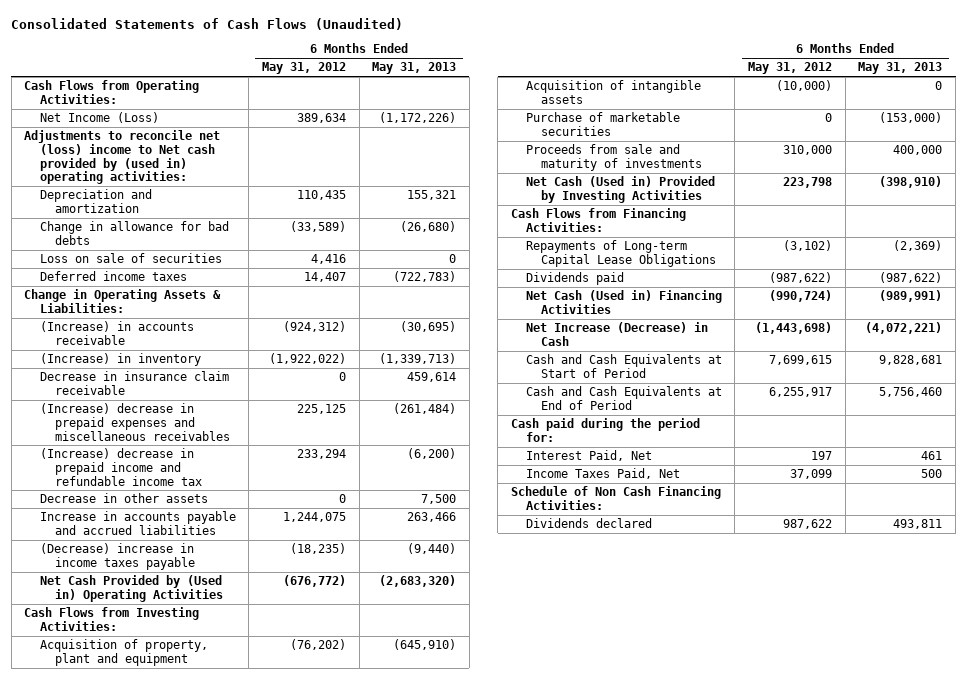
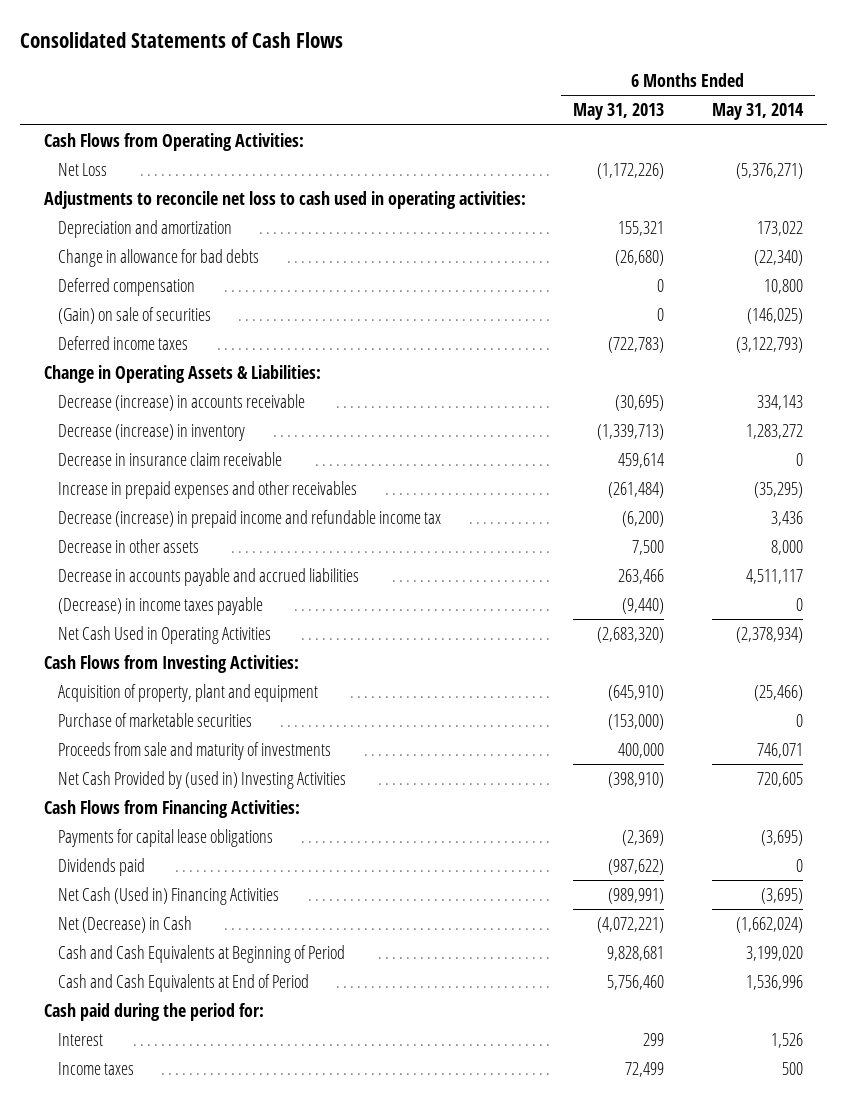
[11,17,404,30] Consolidated Statements of Cash Flows (Unaudited) -> [19,31,343,48] Consolidated Statements of Cash Flows
[261,62,346,75] May 31, 2012 -> none
none -> [711,103,804,121] May 31, 2014
[39,112,159,124] Net Income (Loss) -> [57,163,107,177] Net Loss
[24,130,221,185] Adjustments to reconcile net (loss) income to Net cash provided by (used in) operating activities: -> [43,191,526,210] Adjustments to reconcile net loss to cash used in operating activities:
none -> [57,278,195,297] Deferred compensation
[39,253,222,264] Loss on sale of securities -> [57,307,211,325] (Gain) on sale of securities
[39,321,194,345] (Increase) in accounts receivable -> [57,394,305,412] Decrease (increase) in accounts receivable
[39,353,201,367] (Increase) in inventory -> [57,424,245,442] Decrease (increase) in inventory
[39,403,230,441] (Increase) decrease in prepaid expenses and miscellaneous receivables -> [57,481,357,500] Increase in prepaid expenses and other receivables
[39,448,202,486] (Increase) decrease in prepaid income and refundable income tax -> [57,510,441,529] Decrease (increase) in prepaid income and refundable income tax
[39,511,236,535] Increase in accounts payable and accrued liabilities -> [57,568,359,587] Decrease in accounts payable and accrued liabilities
[39,543,195,570] (Decrease) increase in income taxes payable -> [57,597,263,616] (Decrease) in income taxes payable
[39,575,223,602] Net Cash Provided by (Used in) Operating Activities -> [57,626,271,645] Net Cash Used in Operating Activities
[525,80,701,104] Acquisition of intangible assets -> none
[525,176,715,203] Net Cash (Used in) Provided by Investing Activities -> [57,771,346,790] Net Cash Provided by (used in) Investing Activities
[525,240,717,267] Repayments of Long-term Capital Lease Obligations -> [57,829,273,848] Payments for capital lease obligations
[525,322,708,346] Net Increase (Decrease) in Cash -> [57,916,192,934] Net (Decrease) in Cash
[525,354,722,378] Cash and Cash Equivalents at Start of Period -> [57,945,345,964] Cash and Cash Equivalents at Beginning of Period
[510,486,721,510] Schedule of Non Cash Financing Activities: -> none
[525,518,652,529] Dividends declared -> none
[525,450,652,462] Interest Paid, Net -> [57,1033,103,1047] Interest
[921,451,943,461] 461 -> [643,1033,665,1047] 299
[525,468,680,480] Income Taxes Paid, Net -> [57,1062,134,1076] Income taxes
[921,469,943,479] 500 -> [625,1062,665,1078] 72,499

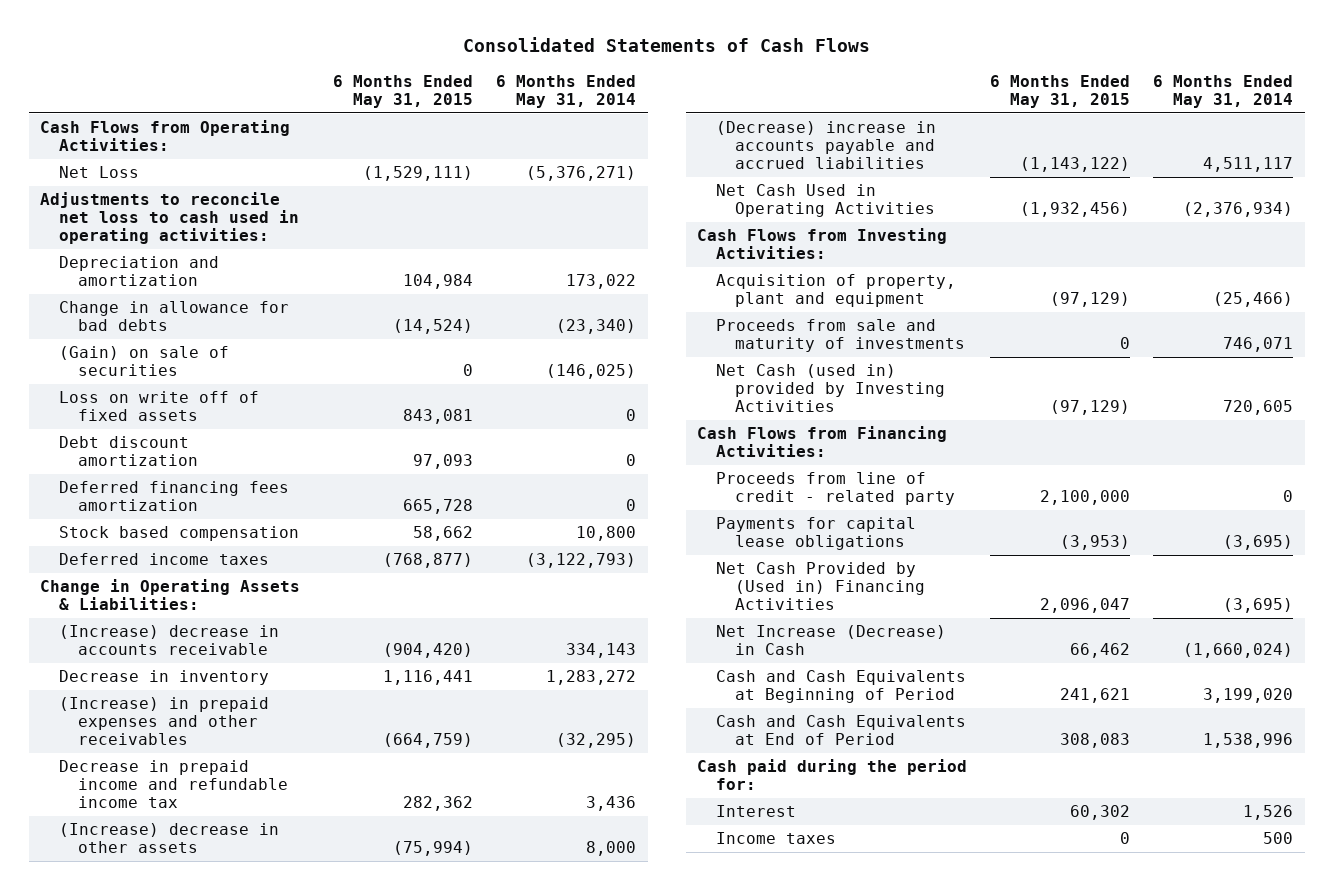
[573,103,665,121] May 31, 2013 -> none
none -> [333,74,474,108] 6 Months Ended May 31, 2015
[57,278,195,297] Deferred compensation -> none
[753,250,803,267] (22,340) -> [556,318,637,334] (23,340)
none -> [59,391,260,421] Loss on write off of fixed assets
none -> [59,436,199,466] Debt discount amortization
none -> [59,481,290,511] Deferred financing fees amortization
none -> [59,526,300,542] Stock based compensation
[57,452,282,467] Decrease in insurance claim receivable -> none
[57,597,263,616] (Decrease) in income taxes payable -> none
[57,394,305,412] Decrease (increase) in accounts receivable -> [59,625,280,655] (Increase) decrease in accounts receivable
[57,424,245,442] Decrease (increase) in inventory -> [59,670,270,686] Decrease in inventory
[57,481,357,500] Increase in prepaid expenses and other receivables -> [59,697,270,745] (Increase) in prepaid expenses and other receivables
[753,482,803,499] (35,295) -> [556,732,637,748] (32,295)
[57,510,441,529] Decrease (increase) in prepaid income and refundable income tax -> [59,760,289,808] Decrease in prepaid income and refundable income tax
[57,539,199,554] Decrease in other assets -> [59,823,280,853] (Increase) decrease in other assets
[57,568,359,587] Decrease in accounts payable and accrued liabilities -> [716,121,937,169] (Decrease) increase in accounts payable and accrued liabilities
[735,627,803,644] (2,378,934) -> [1183,201,1294,217] (2,376,934)
[57,713,252,728] Purchase of marketable securities -> none
[57,771,346,790] Net Cash Provided by (used in) Investing Activities -> [716,364,946,412] Net Cash (used in) provided by Investing Activities
none -> [716,472,956,505] Proceeds from line of credit - related party
[57,858,145,877] Dividends paid -> none
[57,887,279,906] Net Cash (Used in) Financing Activities -> [716,562,926,610] Net Cash Provided by (Used in) Financing Activities
[57,916,192,934] Net (Decrease) in Cash -> [716,625,947,655] Net Increase (Decrease) in Cash
[735,917,803,934] (1,662,024) -> [1183,642,1294,658] (1,660,024)
[745,975,803,991] 1,536,996 -> [1203,732,1294,748] 1,538,996

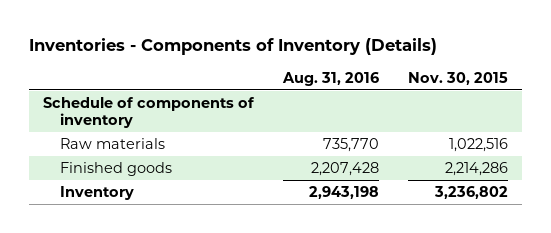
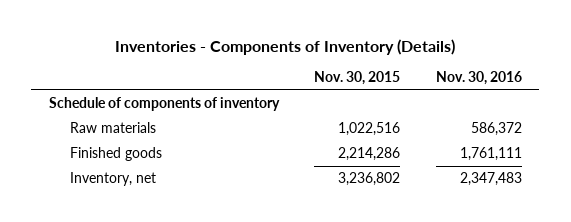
[281,71,379,86] Aug. 31, 2016 -> none
none -> [435,71,522,86] Nov. 30, 2016
[59,185,134,200] Inventory -> [69,172,156,187] Inventory, net

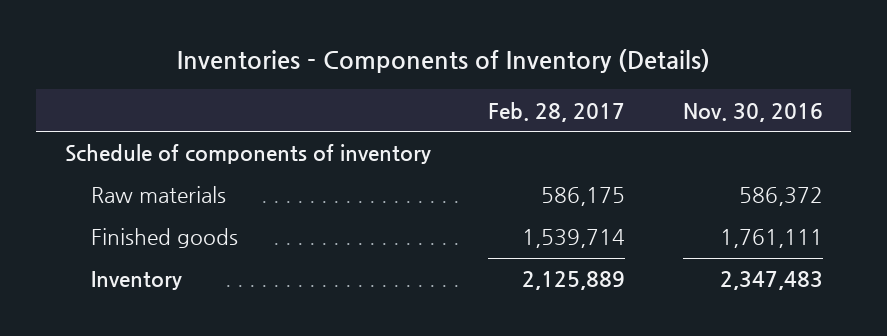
[314,71,401,86] Nov. 30, 2015 -> none
none -> [488,101,626,122] Feb. 28, 2017
[69,172,156,187] Inventory, net -> [90,271,182,291] Inventory

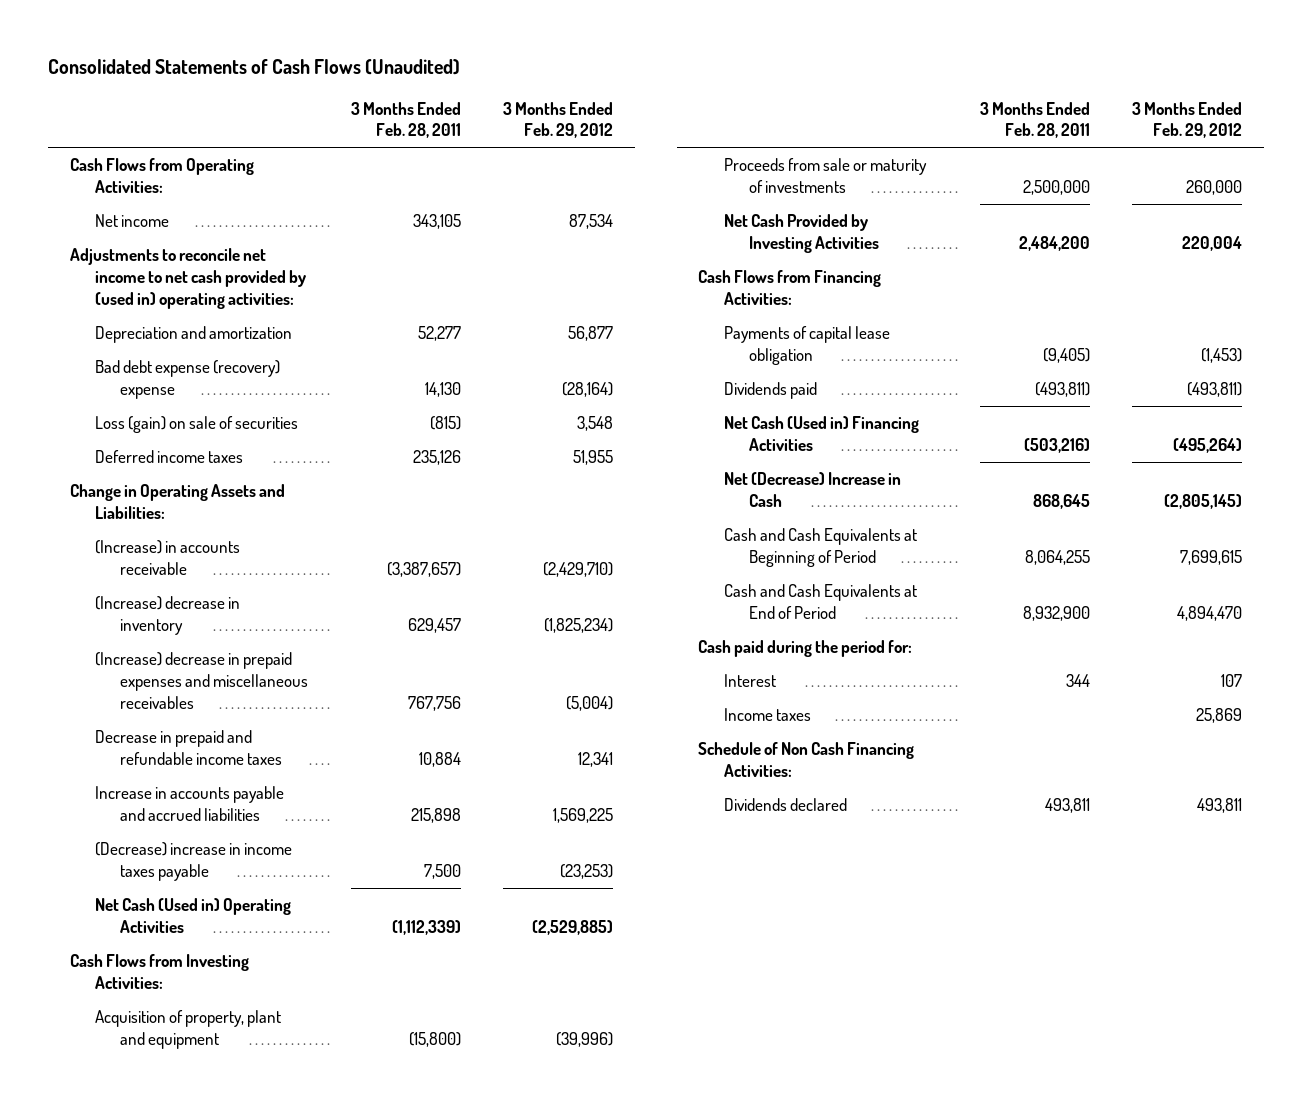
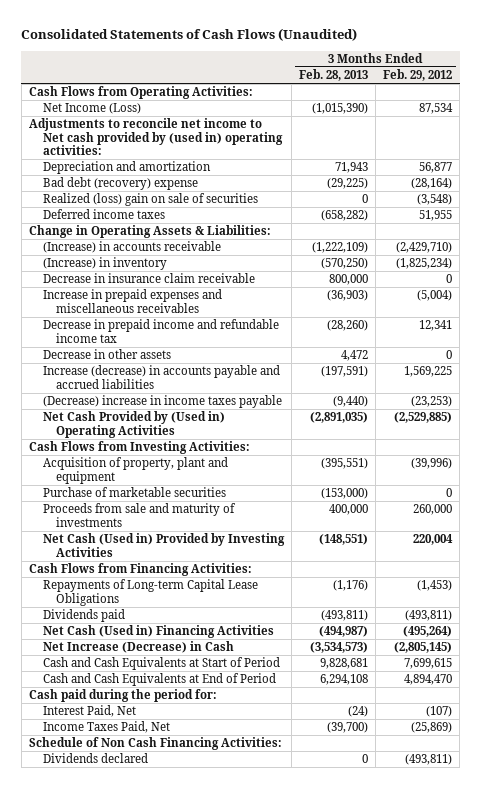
[350,101,461,139] 3 Months Ended Feb. 28, 2011 -> none
none -> [298,69,368,82] Feb. 28, 2013
[94,214,169,228] Net income -> [42,103,141,115] Net Income (Loss)
[69,248,306,309] Adjustments to reconcile net income to net cash provided by (used in) operating activities: -> [28,118,283,155] Adjustments to reconcile net income to Net cash provided by (used in) operating activities:
[94,360,280,400] Bad debt expense (recovery) expense -> [42,177,198,191] Bad debt (recovery) expense
[94,416,298,434] Loss (gain) on sale of securities -> [42,193,258,207] Realized (loss) gain on sale of securities
[577,416,614,432] 3,548 -> [417,194,453,206] (3,548)
[69,484,285,520] Change in Operating Assets and Liabilities: -> [28,225,271,239] Change in Operating Assets & Liabilities:
[94,596,240,636] (Increase) decrease in inventory -> [42,257,167,271] (Increase) in inventory
none -> [42,273,255,284] Decrease in insurance claim receivable
[94,652,309,709] (Increase) decrease in prepaid expenses and miscellaneous receivables -> [42,289,222,313] Increase in prepaid expenses and miscellaneous receivables
[94,730,283,766] Decrease in prepaid and refundable income taxes -> [42,319,279,343] Decrease in prepaid income and refundable income tax
none -> [42,349,171,360] Decrease in other assets
[94,786,284,822] Increase in accounts payable and accrued liabilities -> [42,365,280,389] Increase (decrease) in accounts payable and accrued liabilities
[94,898,291,934] Net Cash (Used in) Operating Activities -> [42,411,225,438] Net Cash Provided by (Used in) Operating Activities
none -> [42,487,226,498] Purchase of marketable securities
[723,158,927,194] Proceeds from sale or maturity of investments -> [42,503,236,527] Proceeds from sale and maturity of investments
[723,214,879,254] Net Cash Provided by Investing Activities -> [42,533,285,557] Net Cash (Used in) Provided by Investing Activities
[723,326,890,366] Payments of capital lease obligation -> [42,579,258,606] Repayments of Long-term Capital Lease Obligations
[723,472,901,508] Net (Decrease) Increase in Cash -> [42,641,234,654] Net Increase (Decrease) in Cash
[723,528,917,568] Cash and Cash Equivalents at Beginning of Period -> [42,657,280,671] Cash and Cash Equivalents at Start of Period
[723,674,776,688] Interest -> [42,705,136,718] Interest Paid, Net
[1221,674,1243,688] 107 -> [426,706,453,718] (107)
[723,708,811,722] Income taxes -> [42,721,170,734] Income Taxes Paid, Net
[1196,708,1243,724] 25,869 -> [411,722,453,734] (25,869)
[1197,798,1243,814] 493,811 -> [405,754,453,766] (493,811)

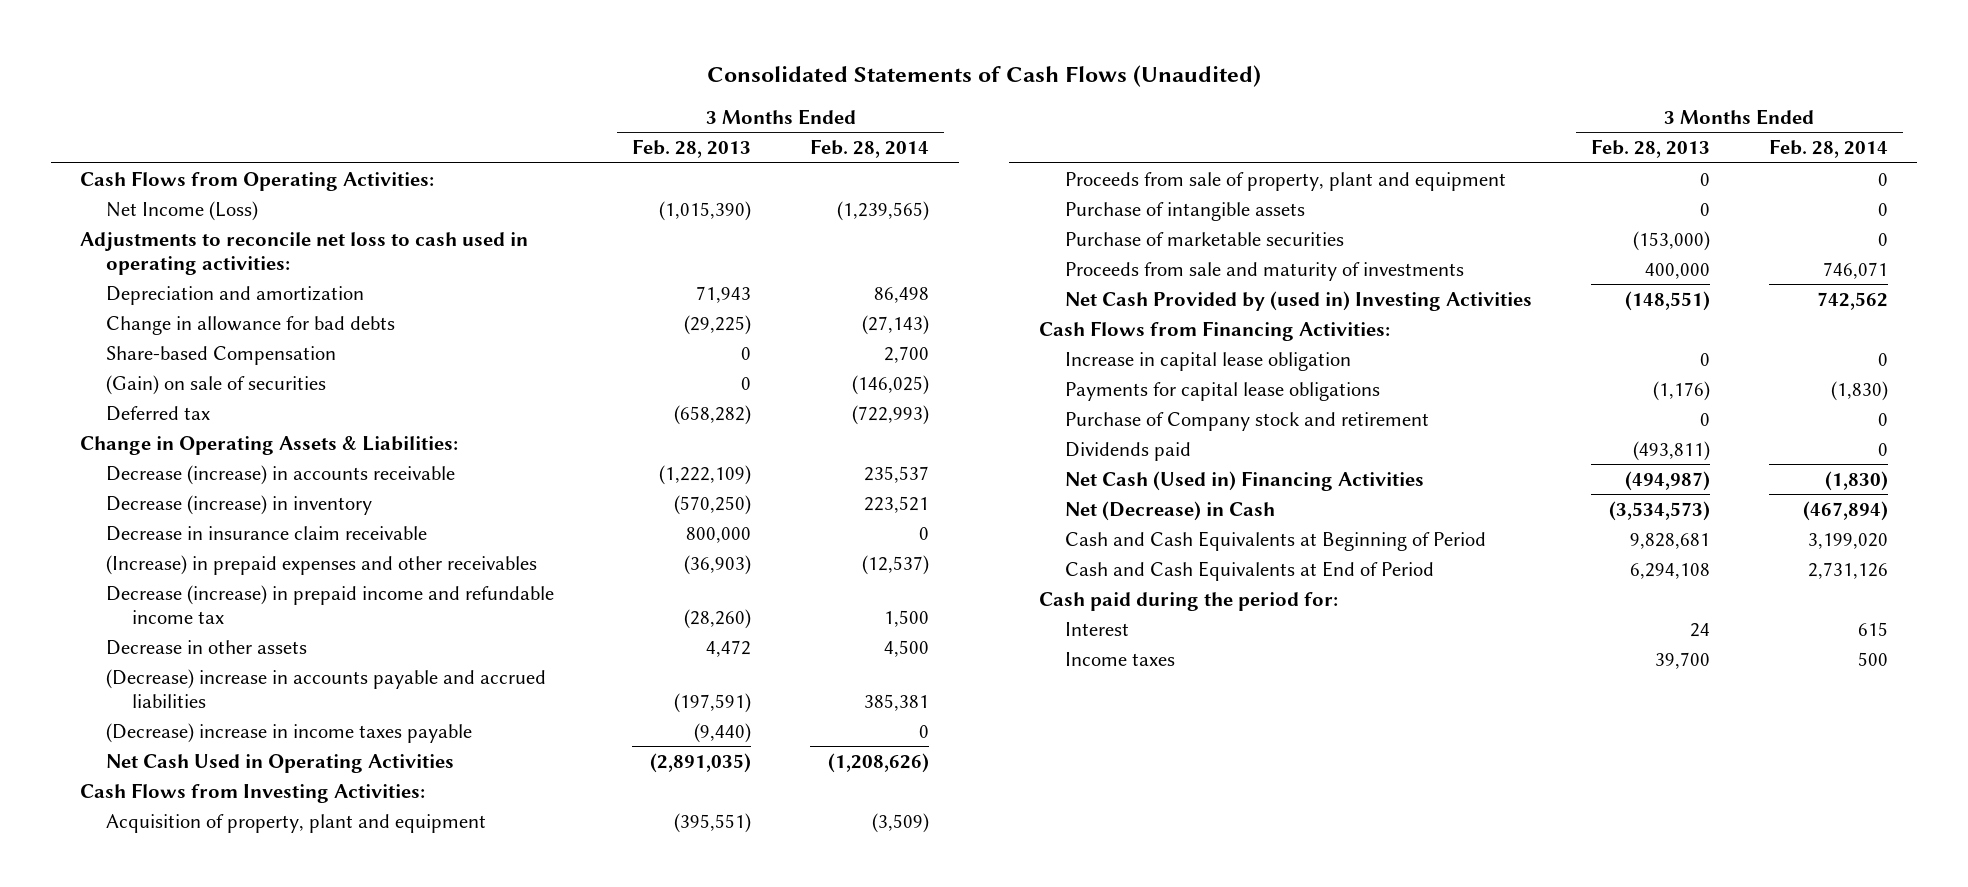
[383,69,453,82] Feb. 29, 2012 -> none
none -> [810,139,930,159] Feb. 28, 2014
[28,118,283,155] Adjustments to reconcile net income to Net cash provided by (used in) operating activities: -> [80,231,529,275] Adjustments to reconcile net loss to cash used in operating activities:
[42,177,198,191] Bad debt (recovery) expense -> [106,315,396,335] Change in allowance for bad debts
none -> [106,345,337,365] Share-based Compensation
[42,193,258,207] Realized (loss) gain on sale of securities -> [106,374,327,395] (Gain) on sale of securities
[42,209,165,220] Deferred income taxes -> [106,405,211,421] Deferred tax
[42,241,221,254] (Increase) in accounts receivable -> [106,464,456,485] Decrease (increase) in accounts receivable
[42,257,167,271] (Increase) in inventory -> [106,494,373,515] Decrease (increase) in inventory
[42,289,222,313] Increase in prepaid expenses and miscellaneous receivables -> [106,554,538,575] (Increase) in prepaid expenses and other receivables
[42,319,279,343] Decrease in prepaid income and refundable income tax -> [106,584,555,624] Decrease (increase) in prepaid income and refundable income tax
[42,365,280,389] Increase (decrease) in accounts payable and accrued liabilities -> [106,668,547,708] (Decrease) increase in accounts payable and accrued liabilities
[42,411,225,438] Net Cash Provided by (Used in) Operating Activities -> [106,753,455,773] Net Cash Used in Operating Activities
none -> [1065,171,1507,191] Proceeds from sale of property, plant and equipment
none -> [1065,201,1306,221] Purchase of intangible assets
[42,533,285,557] Net Cash (Used in) Provided by Investing Activities -> [1065,290,1533,311] Net Cash Provided by (used in) Investing Activities
none -> [1065,351,1352,371] Increase in capital lease obligation
[42,579,258,606] Repayments of Long-term Capital Lease Obligations -> [1065,381,1381,401] Payments for capital lease obligations
none -> [1065,411,1430,431] Purchase of Company stock and retirement
[42,641,234,654] Net Increase (Decrease) in Cash -> [1065,500,1276,521] Net (Decrease) in Cash
[42,657,280,671] Cash and Cash Equivalents at Start of Period -> [1065,530,1487,551] Cash and Cash Equivalents at Beginning of Period
[28,737,282,751] Schedule of Non Cash Financing Activities: -> none
[42,753,148,764] Dividends declared -> none
[42,705,136,718] Interest Paid, Net -> [1065,621,1130,636] Interest
[347,706,368,718] (24) -> [1689,622,1710,637] 24
[42,721,170,734] Income Taxes Paid, Net -> [1065,651,1176,666] Income taxes
[326,722,368,734] (39,700) -> [1654,651,1710,669] 39,700

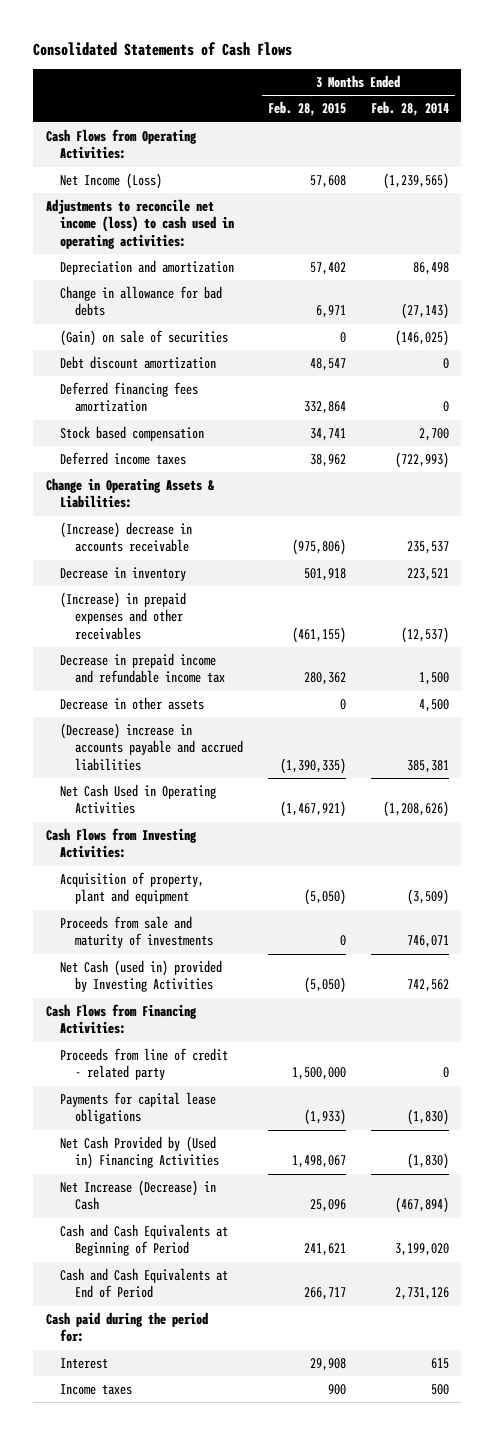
[707,65,1262,88] Consolidated Statements of Cash Flows (Unaudited) -> [33,41,293,56] Consolidated Statements of Cash Flows
[632,139,752,159] Feb. 28, 2013 -> none
none -> [267,101,346,117] Feb. 28, 2015
[80,231,529,275] Adjustments to reconcile net loss to cash used in operating activities: -> [45,199,235,249] Adjustments to reconcile net income (loss) to cash used in operating activities:
[106,345,337,365] Share-based Compensation -> none
none -> [60,356,217,370] Debt discount amortization
none -> [60,382,199,413] Deferred financing fees amortization
none -> [60,426,205,442] Stock based compensation
[106,405,211,421] Deferred tax -> [60,452,187,466] Deferred income taxes
[106,525,428,541] Decrease in insurance claim receivable -> none
[106,464,456,485] Decrease (increase) in accounts receivable -> [60,522,193,553] (Increase) decrease in accounts receivable
[106,494,373,515] Decrease (increase) in inventory -> [60,567,187,582] Decrease in inventory
[106,584,555,624] Decrease (increase) in prepaid income and refundable income tax -> [60,653,225,684] Decrease in prepaid income and refundable income tax
[106,722,473,743] (Decrease) increase in income taxes payable -> none
[1065,171,1507,191] Proceeds from sale of property, plant and equipment -> none
[1065,201,1306,221] Purchase of intangible assets -> none
[1065,231,1345,246] Purchase of marketable securities -> none
[1065,290,1533,311] Net Cash Provided by (used in) Investing Activities -> [60,960,223,993] Net Cash (used in) provided by Investing Activities
[1065,351,1352,371] Increase in capital lease obligation -> none
none -> [60,1048,229,1081] Proceeds from line of credit - related party
[1065,411,1430,431] Purchase of Company stock and retirement -> none
[1065,441,1192,461] Dividends paid -> none
[1065,470,1425,491] Net Cash (Used in) Financing Activities -> [60,1136,219,1170] Net Cash Provided by (Used in) Financing Activities
[1065,500,1276,521] Net (Decrease) in Cash -> [60,1180,217,1211] Net Increase (Decrease) in Cash

